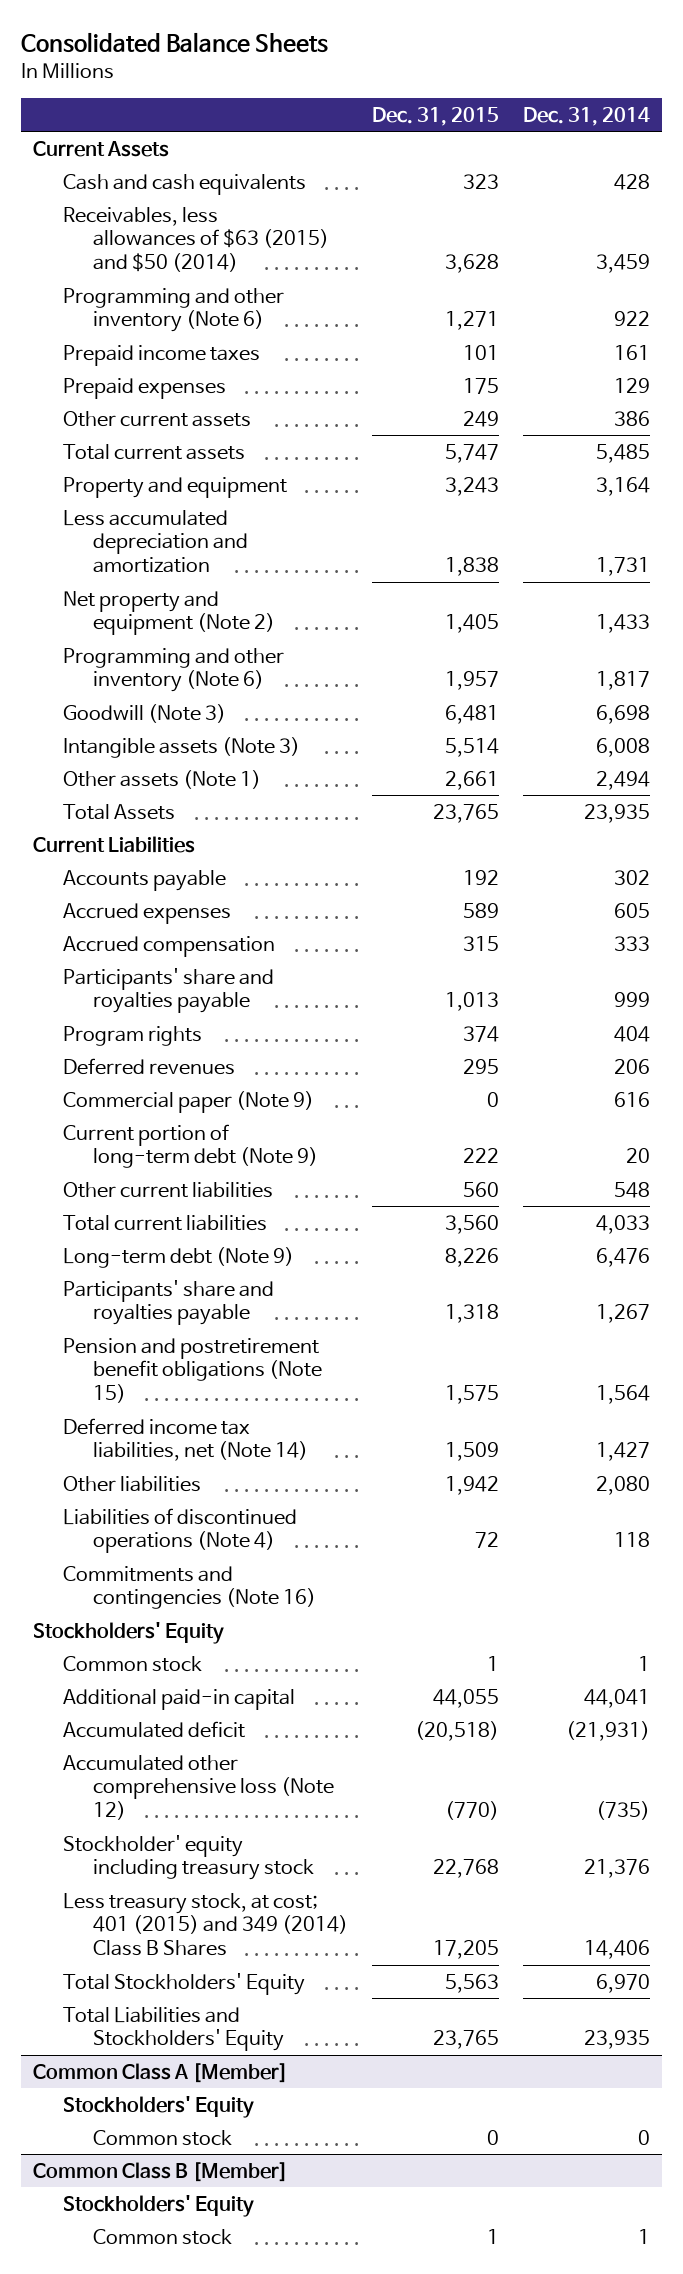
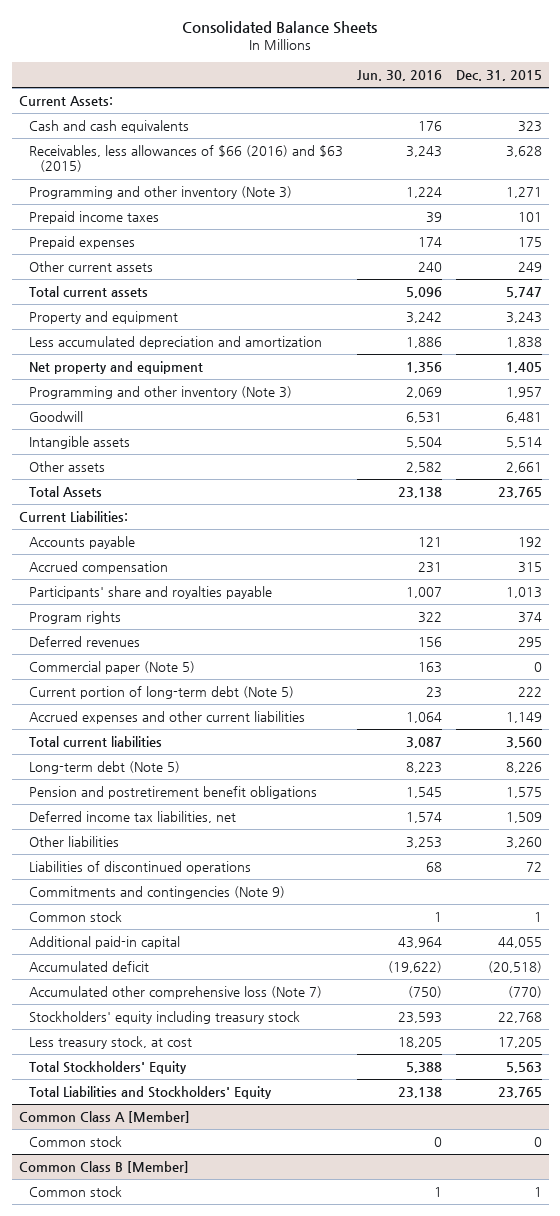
[522,106,650,126] Dec. 31, 2014 -> none
none -> [356,70,442,82] Jun. 30, 2016
[32,140,169,157] Current Assets -> [18,96,113,107] Current Assets:
[62,206,330,273] Receivables, less allowances of $63 (2015) and $50 (2014) -> [29,145,344,173] Receivables, less allowances of $66 (2016) and $63 (2015)
[62,287,284,333] Programming and other inventory (Note 6) -> [29,186,293,200] Programming and other inventory (Note 3)
[62,590,276,636] Net property and equipment (Note 2) -> [29,361,204,375] Net property and equipment
[62,647,284,693] Programming and other inventory (Note 6) -> [29,386,293,400] Programming and other inventory (Note 3)
[62,703,226,723] Goodwill (Note 3) -> [29,411,84,423] Goodwill
[62,736,300,758] Intangible assets (Note 3) -> [29,436,131,450] Intangible assets
[62,769,261,789] Other assets (Note 1) -> [29,461,106,473] Other assets
[32,835,195,853] Current Liabilities -> [18,511,128,523] Current Liabilities:
[62,902,231,924] Accrued expenses -> none
[62,1090,314,1113] Commercial paper (Note 9) -> [29,661,196,675] Commercial paper (Note 5)
[62,1123,319,1169] Current portion of long-term debt (Note 9) -> [29,686,295,700] Current portion of long-term debt (Note 5)
[62,1181,273,1198] Other current liabilities -> [29,711,306,725] Accrued expenses and other current liabilities
[462,1181,499,1197] 560 -> [505,712,542,724] 1,149
[62,1279,274,1326] Participants' share and royalties payable -> none
[32,1621,224,1644] Stockholders' Equity -> none
[62,1246,294,1268] Long-term debt (Note 9) -> [29,761,181,775] Long-term debt (Note 5)
[62,1337,323,1404] Pension and postretirement benefit obligations (Note 15) -> [29,786,318,800] Pension and postretirement benefit obligations
[62,1417,309,1462] Deferred income tax liabilities, net (Note 14) -> [29,811,237,824] Deferred income tax liabilities, net
[444,1475,499,1495] 1,942 -> [505,837,542,849] 3,260
[62,1507,297,1554] Liabilities of discontinued operations (Note 4) -> [29,861,252,875] Liabilities of discontinued operations
[62,1565,317,1610] Commitments and contingencies (Note 16) -> [29,886,286,900] Commitments and contingencies (Note 9)
[62,1754,335,1821] Accumulated other comprehensive loss (Note 12) -> [29,986,323,1000] Accumulated other comprehensive loss (Note 7)
[62,1834,315,1881] Stockholder' equity including treasury stock -> [29,1011,301,1025] Stockholders' equity including treasury stock
[62,1892,349,1957] Less treasury stock, at cost; 401 (2015) and 349 (2014) Class B Shares -> [29,1036,193,1050] Less treasury stock, at cost
[62,2095,254,2118] Stockholders' Equity -> none
[62,2194,254,2217] Stockholders' Equity -> none

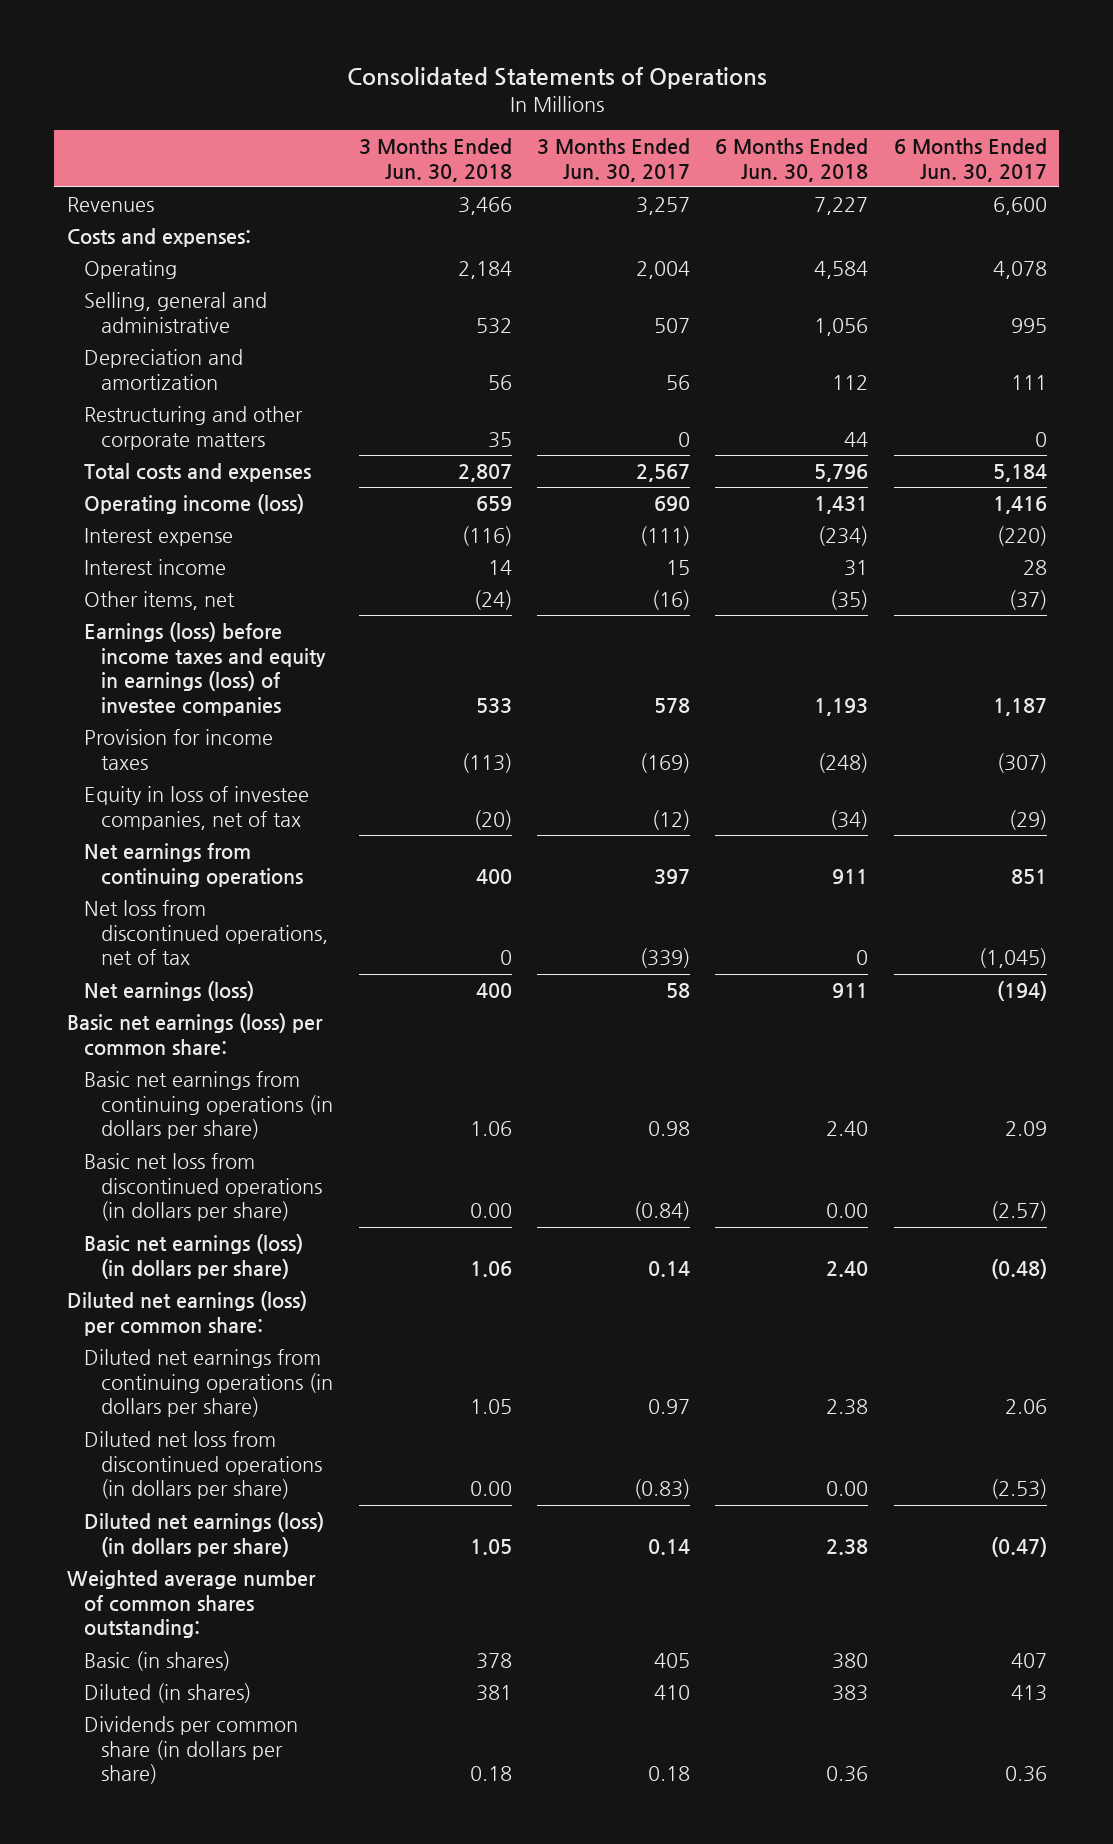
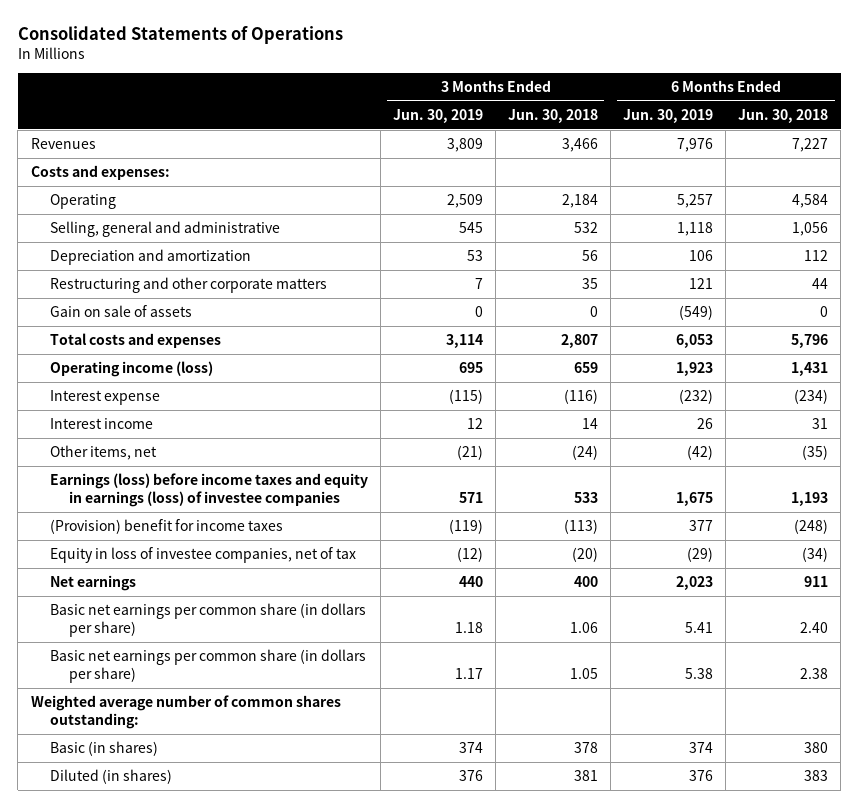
[536,138,690,182] 3 Months Ended Jun. 30, 2017 -> none
[893,138,1047,182] 6 Months Ended Jun. 30, 2017 -> none
none -> [393,108,484,123] Jun. 30, 2019
none -> [623,108,714,123] Jun. 30, 2019
none -> [50,305,193,318] Gain on sale of assets
[84,728,274,770] Provision for income taxes -> [50,519,284,535] (Provision) benefit for income taxes
[84,842,304,887] Net earnings from continuing operations -> none
[84,899,329,966] Net loss from discontinued operations, net of tax -> none
[66,1012,323,1056] Basic net earnings (loss) per common share: -> none
[84,1070,334,1140] Basic net earnings from continuing operations (in dollars per share) -> none
[84,1152,323,1222] Basic net loss from discontinued operations (in dollars per share) -> none
[66,1290,307,1336] Diluted net earnings (loss) per common share: -> none
[84,1348,334,1418] Diluted net earnings from continuing operations (in dollars per share) -> none
[84,1430,323,1500] Diluted net loss from discontinued operations (in dollars per share) -> none
[84,980,255,1001] Net earnings (loss) -> [50,575,137,592] Net earnings
[84,1233,304,1279] Basic net earnings (loss) (in dollars per share) -> [50,603,367,637] Basic net earnings per common share (in dollars per share)
[84,1511,325,1557] Diluted net earnings (loss) (in dollars per share) -> [50,649,367,683] Basic net earnings per common share (in dollars per share)
[84,1715,299,1785] Dividends per common share (in dollars per share) -> none

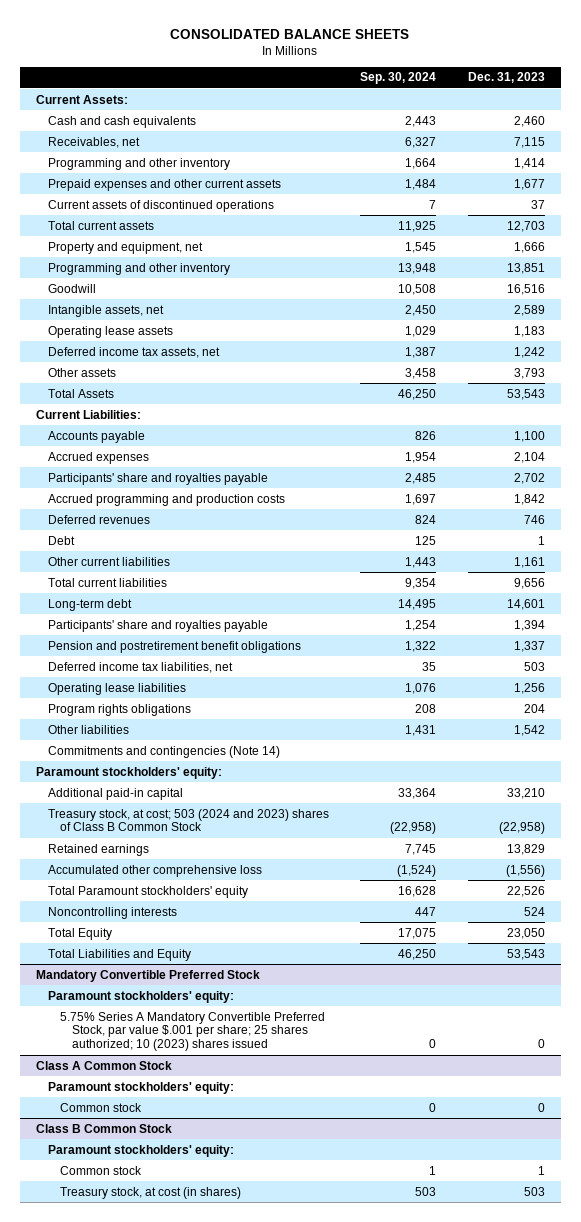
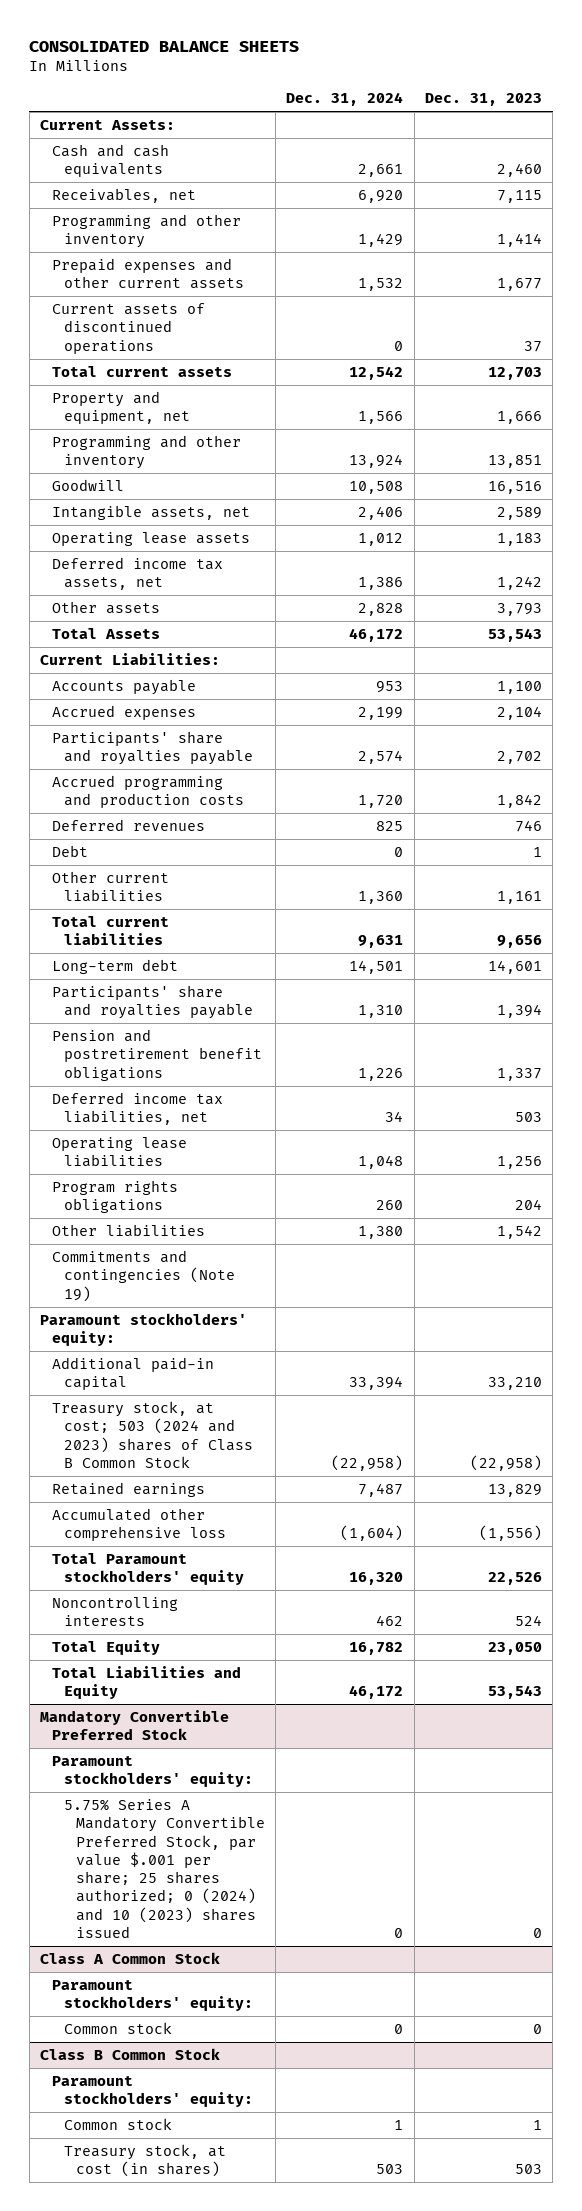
[360,72,437,85] Sep. 30, 2024 -> none
none -> [286,92,404,107] Dec. 31, 2024
[47,745,280,758] Commitments and contingencies (Note 14) -> [52,1250,236,1302] Commitments and contingencies (Note 19)
[59,1011,325,1052] 5.75% Series A Mandatory Convertible Preferred Stock, par value $.001 per share; 25 shares authorized; 10 (2023) shares issued -> [64,1799,265,1938] 5.75% Series A Mandatory Convertible Preferred Stock, par value $.001 per share; 25 shares authorized; 0 (2024) and 10 (2023) shares issued

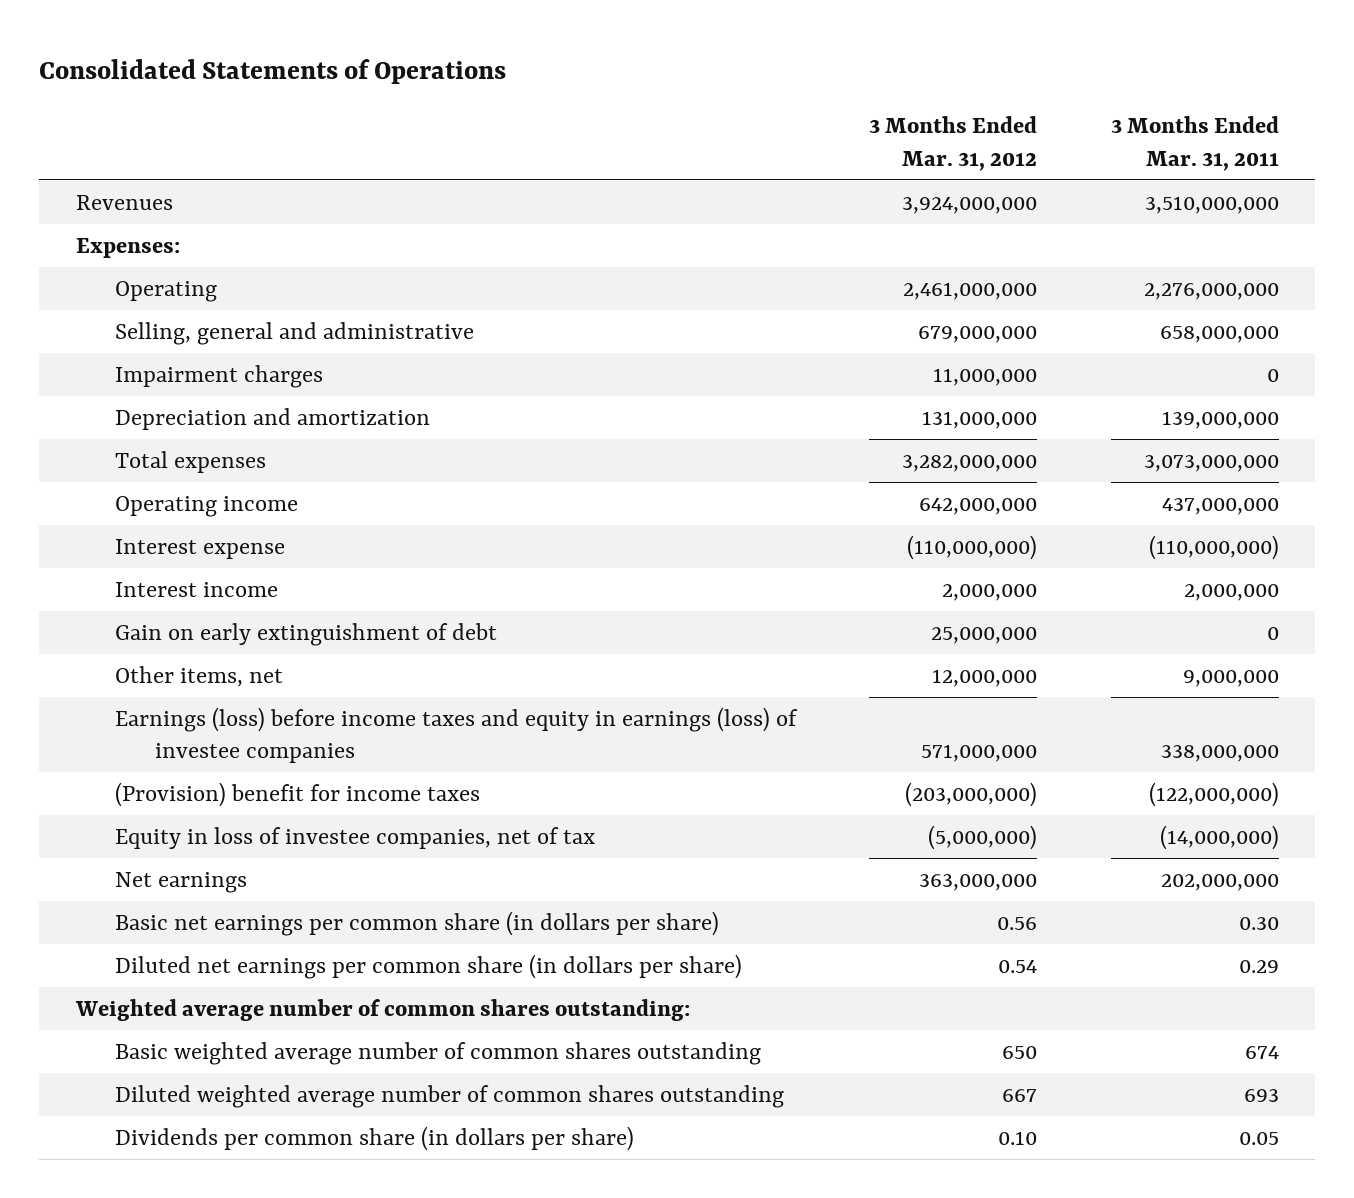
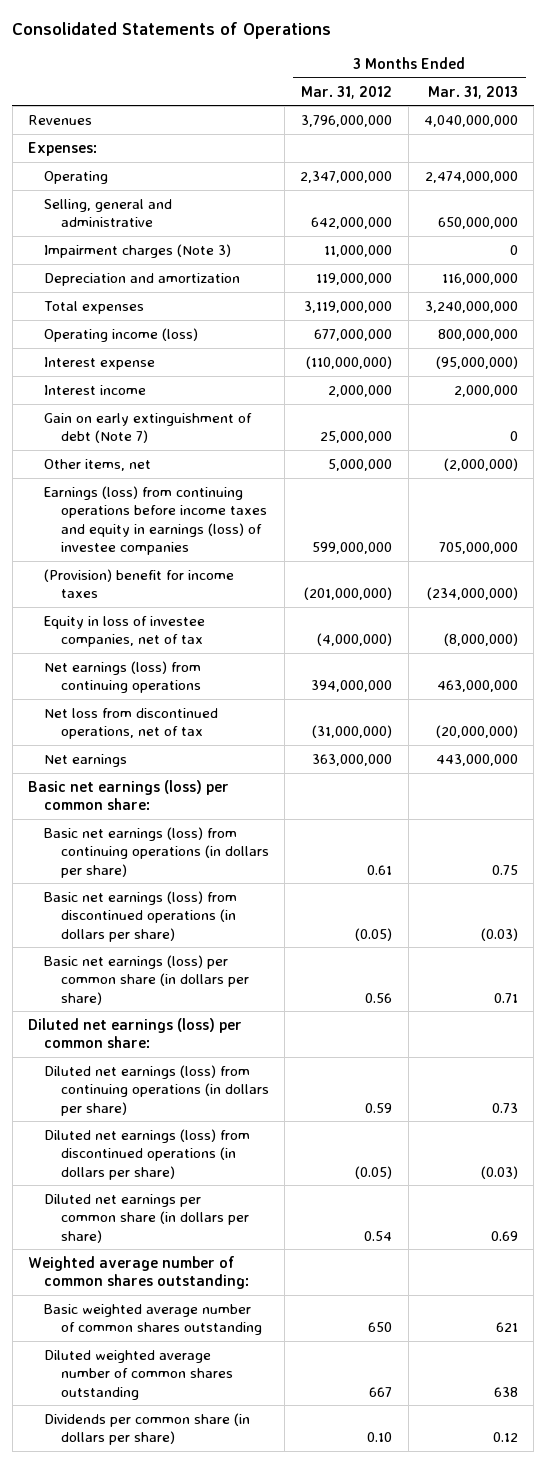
[1110,116,1279,171] 3 Months Ended Mar. 31, 2011 -> none
none -> [427,85,518,99] Mar. 31, 2013
[902,196,1038,214] 3,924,000,000 -> [301,114,393,127] 3,796,000,000
[903,281,1038,300] 2,461,000,000 -> [300,170,393,183] 2,347,000,000
[918,325,1038,343] 679,000,000 -> [311,217,393,230] 642,000,000
[115,364,324,388] Impairment charges -> [44,243,232,258] Impairment charges (Note 3)
[922,410,1038,429] 131,000,000 -> [316,272,393,285] 119,000,000
[902,454,1038,472] 3,282,000,000 -> [304,300,393,313] 3,119,000,000
[115,495,299,517] Operating income -> [44,327,199,342] Operating income (loss)
[919,497,1038,515] 642,000,000 -> [314,328,393,341] 677,000,000
[115,622,498,646] Gain on early extinguishment of debt -> [44,412,253,444] Gain on early extinguishment of debt (Note 7)
[932,668,1038,687] 12,000,000 -> [328,458,393,471] 5,000,000
[115,706,799,764] Earnings (loss) before income taxes and equity in earnings (loss) of investee companies -> [44,485,267,555] Earnings (loss) from continuing operations before income taxes and equity in earnings (loss) of investee companies
[921,744,1038,763] 571,000,000 -> [312,541,393,554] 599,000,000
[905,781,1038,807] (203,000,000) -> [304,587,393,601] (201,000,000)
[928,824,1038,850] (5,000,000) -> [317,633,393,647] (4,000,000)
none -> [44,660,202,694] Net earnings (loss) from continuing operations
none -> [44,707,219,740] Net loss from discontinued operations, net of tax
none -> [27,779,229,811] Basic net earnings (loss) per common share:
none -> [44,826,269,878] Basic net earnings (loss) from continuing operations (in dollars per share)
none -> [44,890,238,942] Basic net earnings (loss) from discontinued operations (in dollars per share)
[115,910,720,936] Basic net earnings per common share (in dollars per share) -> [44,954,249,1005] Basic net earnings (loss) per common share (in dollars per share)
none -> [27,1017,242,1049] Diluted net earnings (loss) per common share:
none -> [44,1064,269,1116] Diluted net earnings (loss) from continuing operations (in dollars per share)
none -> [44,1128,251,1180] Diluted net earnings (loss) from discontinued operations (in dollars per share)

